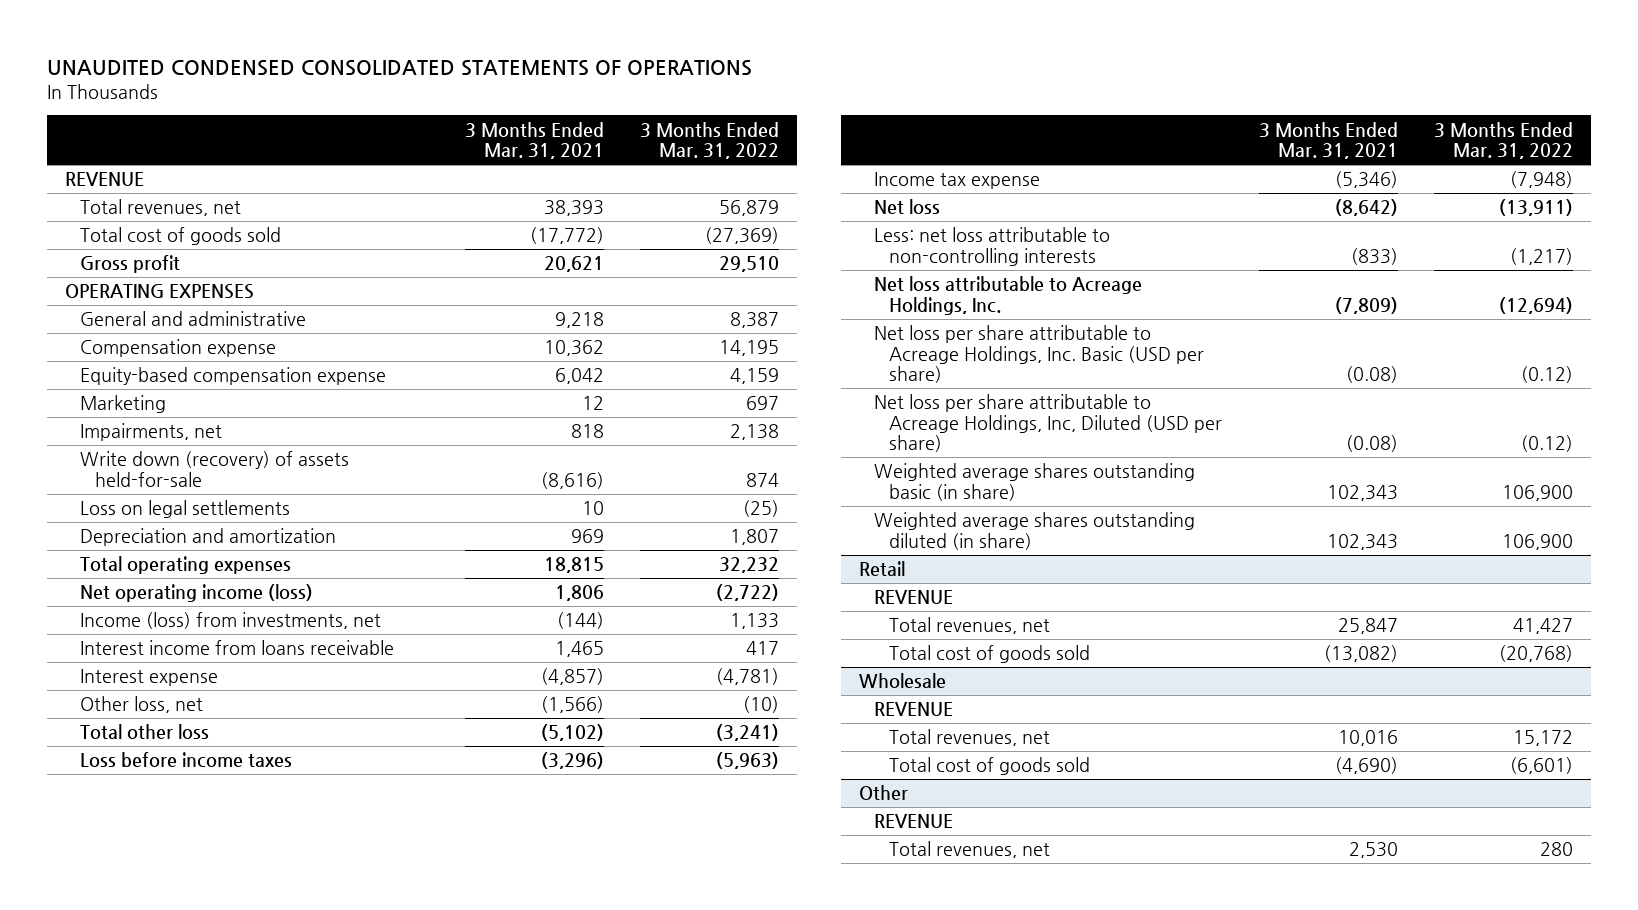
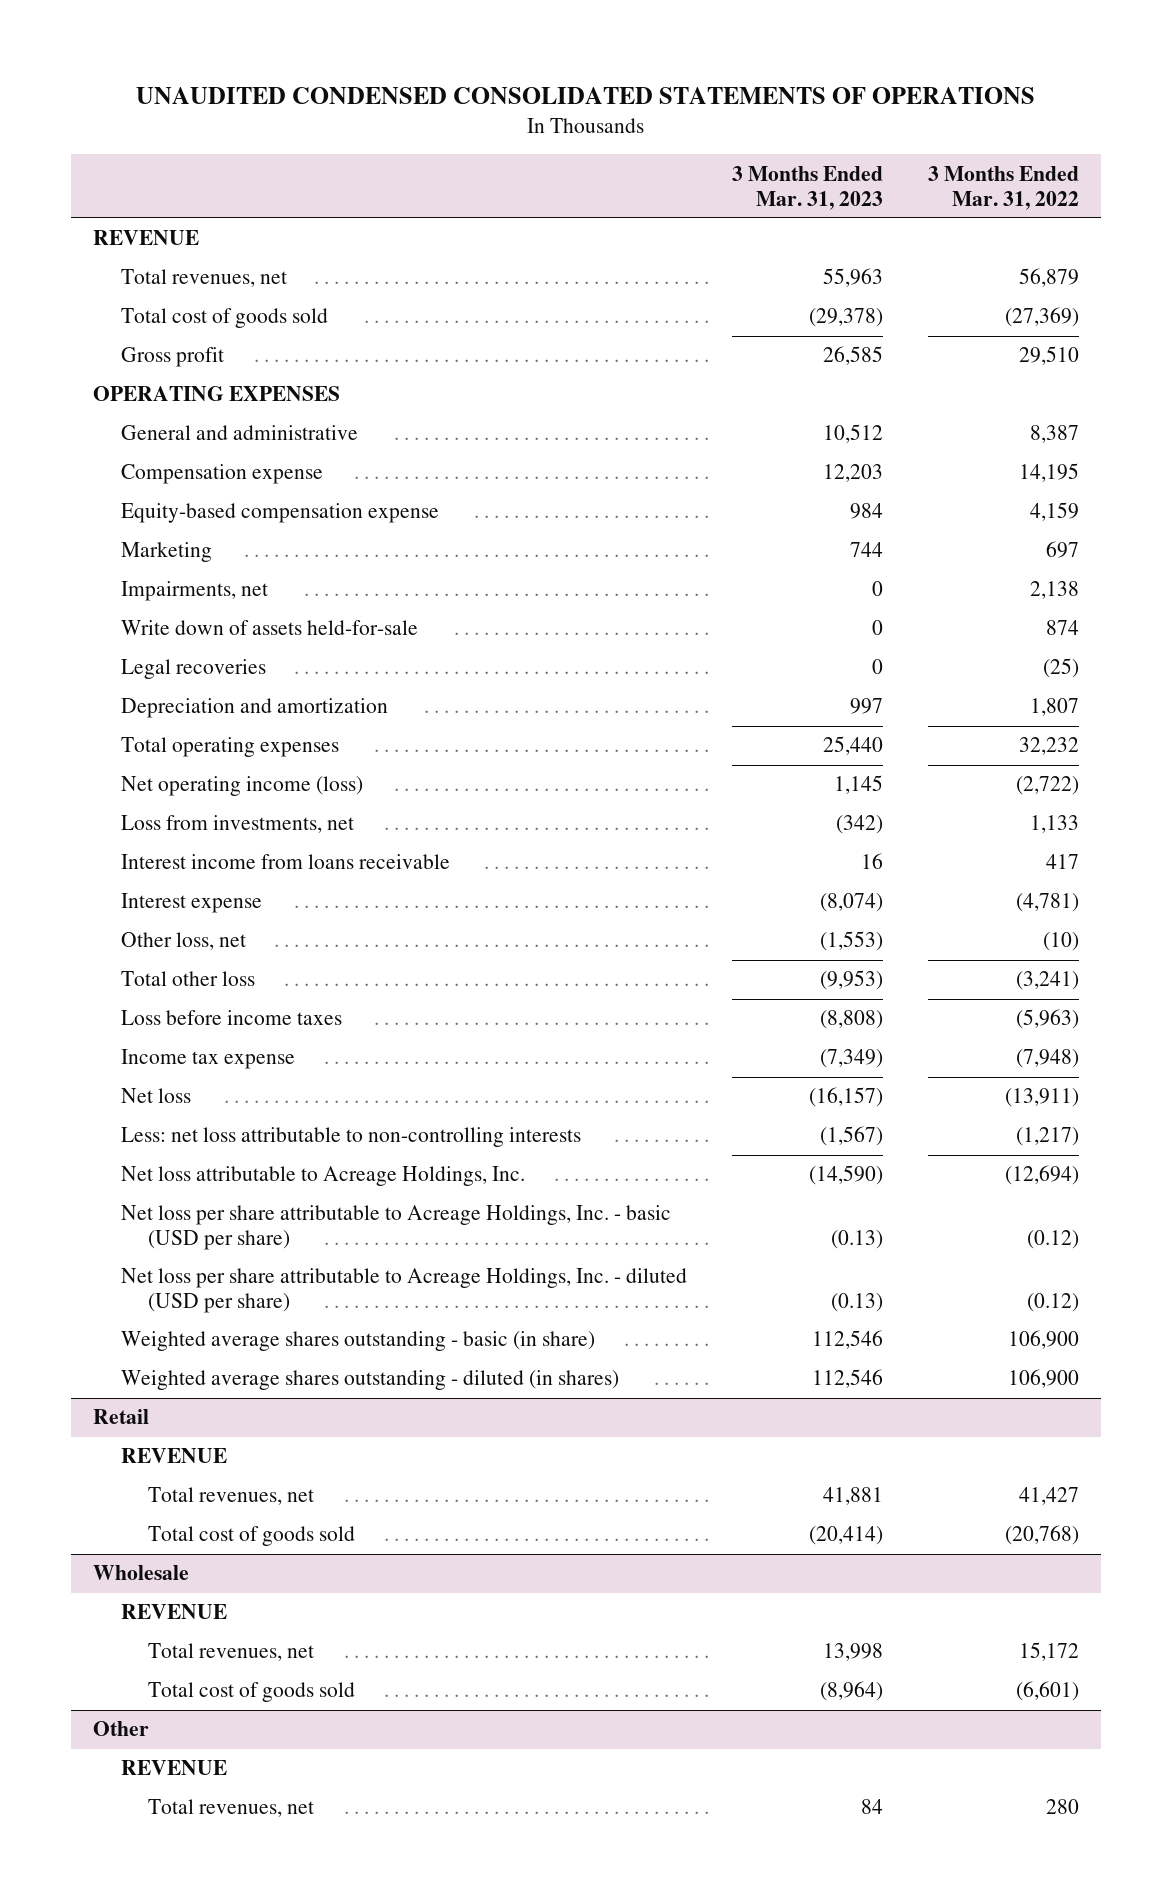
[464,121,604,160] 3 Months Ended Mar. 31, 2021 -> none
none -> [731,165,883,210] 3 Months Ended Mar. 31, 2023
[80,451,350,487] Write down (recovery) of assets held-for-sale -> [120,620,418,636] Write down of assets held-for-sale
[80,500,291,519] Loss on legal settlements -> [120,659,266,680] Legal recoveries
[80,612,382,630] Income (loss) from investments, net -> [120,815,354,834] Loss from investments, net
[874,325,1205,383] Net loss per share attributable to Acreage Holdings, Inc. Basic (USD per share) -> [120,1205,671,1251] Net loss per share attributable to Acreage Holdings, Inc. - basic (USD per share)
[874,394,1223,452] Net loss per share attributable to Acreage Holdings, Inc, Diluted (USD per share) -> [120,1268,687,1314] Net loss per share attributable to Acreage Holdings, Inc. - diluted (USD per share)
[874,463,1196,501] Weighted average shares outstanding basic (in share) -> [120,1331,595,1352] Weighted average shares outstanding - basic (in share)
[874,512,1196,550] Weighted average shares outstanding diluted (in share) -> [120,1370,619,1391] Weighted average shares outstanding - diluted (in shares)

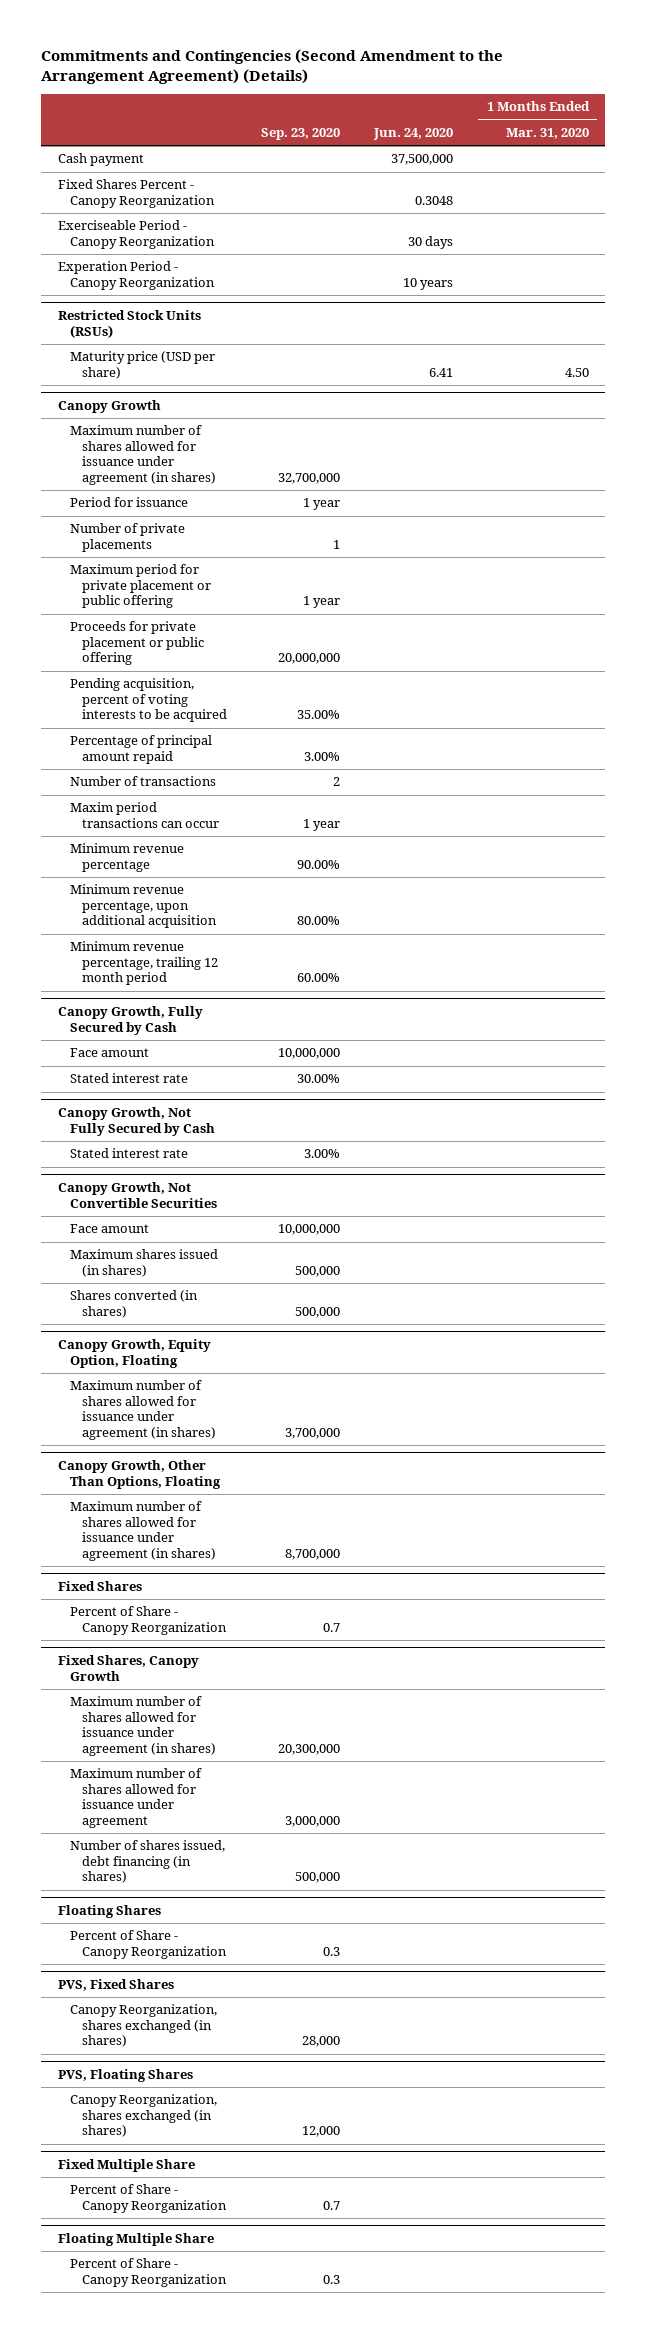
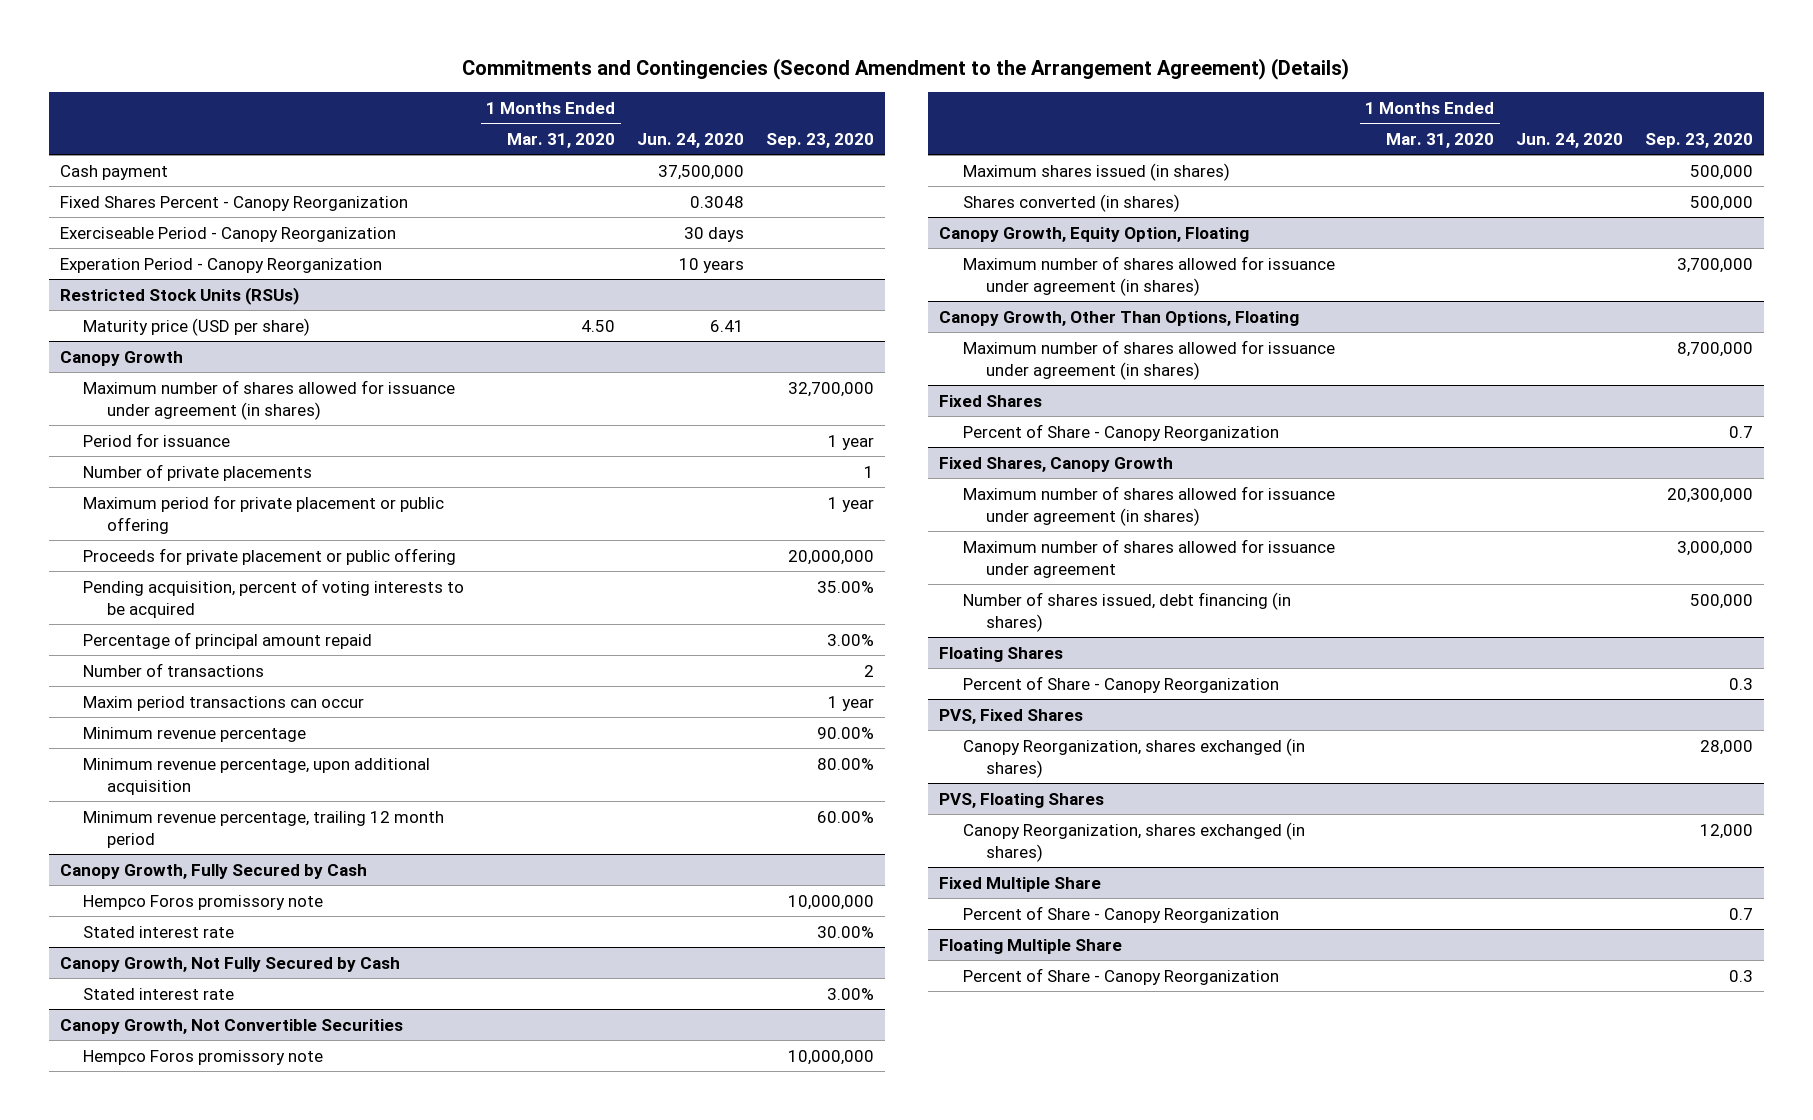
[69,1048,149,1058] Face amount -> [83,894,324,910] Hempco Foros promissory note
[69,1224,149,1234] Face amount -> [83,1049,324,1065] Hempco Foros promissory note

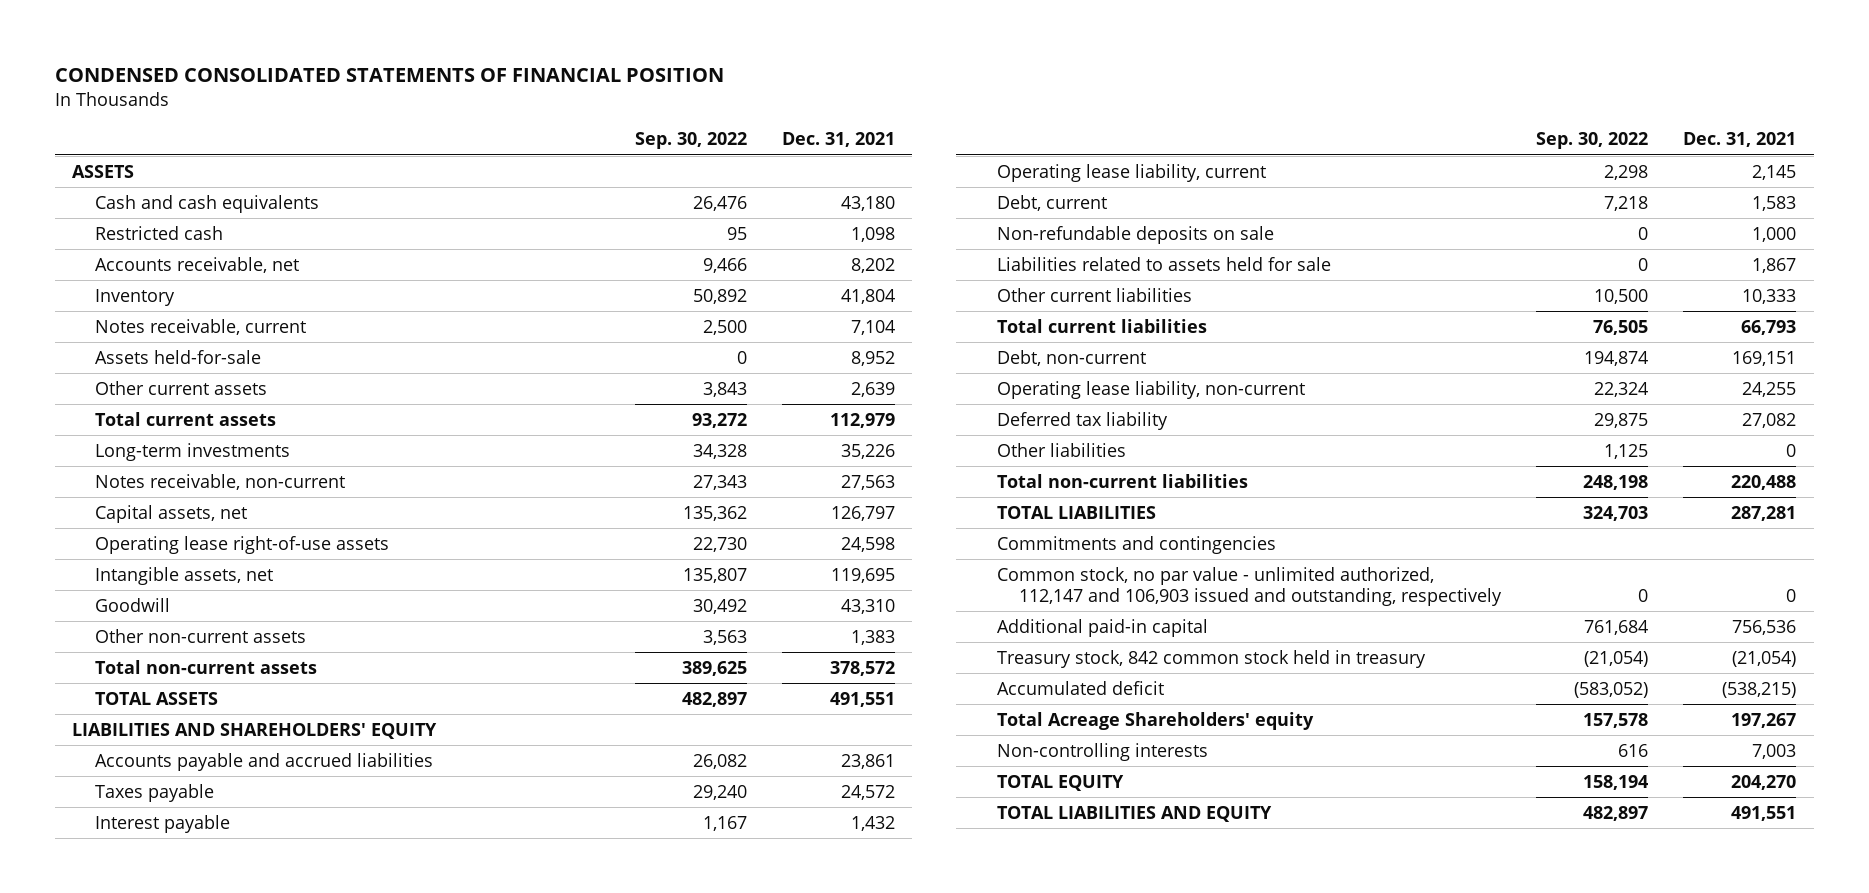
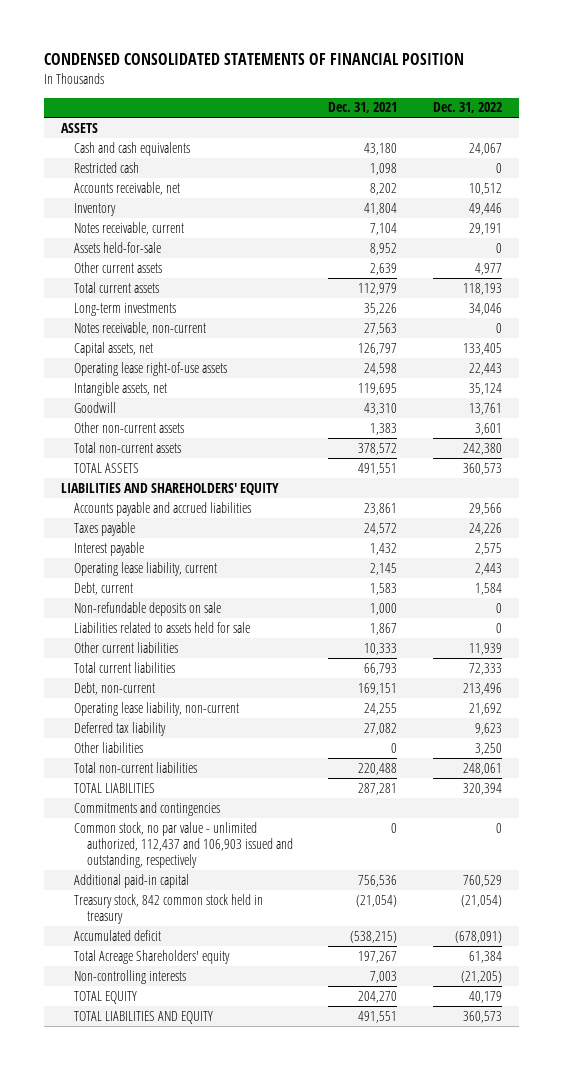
[634,132,747,150] Sep. 30, 2022 -> none
none -> [432,102,502,114] Dec. 31, 2022
[996,566,1503,606] Common stock, no par value - unlimited authorized, 112,147 and 106,903 issued and outstanding, respectively -> [74,821,293,869] Common stock, no par value - unlimited authorized, 112,437 and 106,903 issued and outstanding, respectively

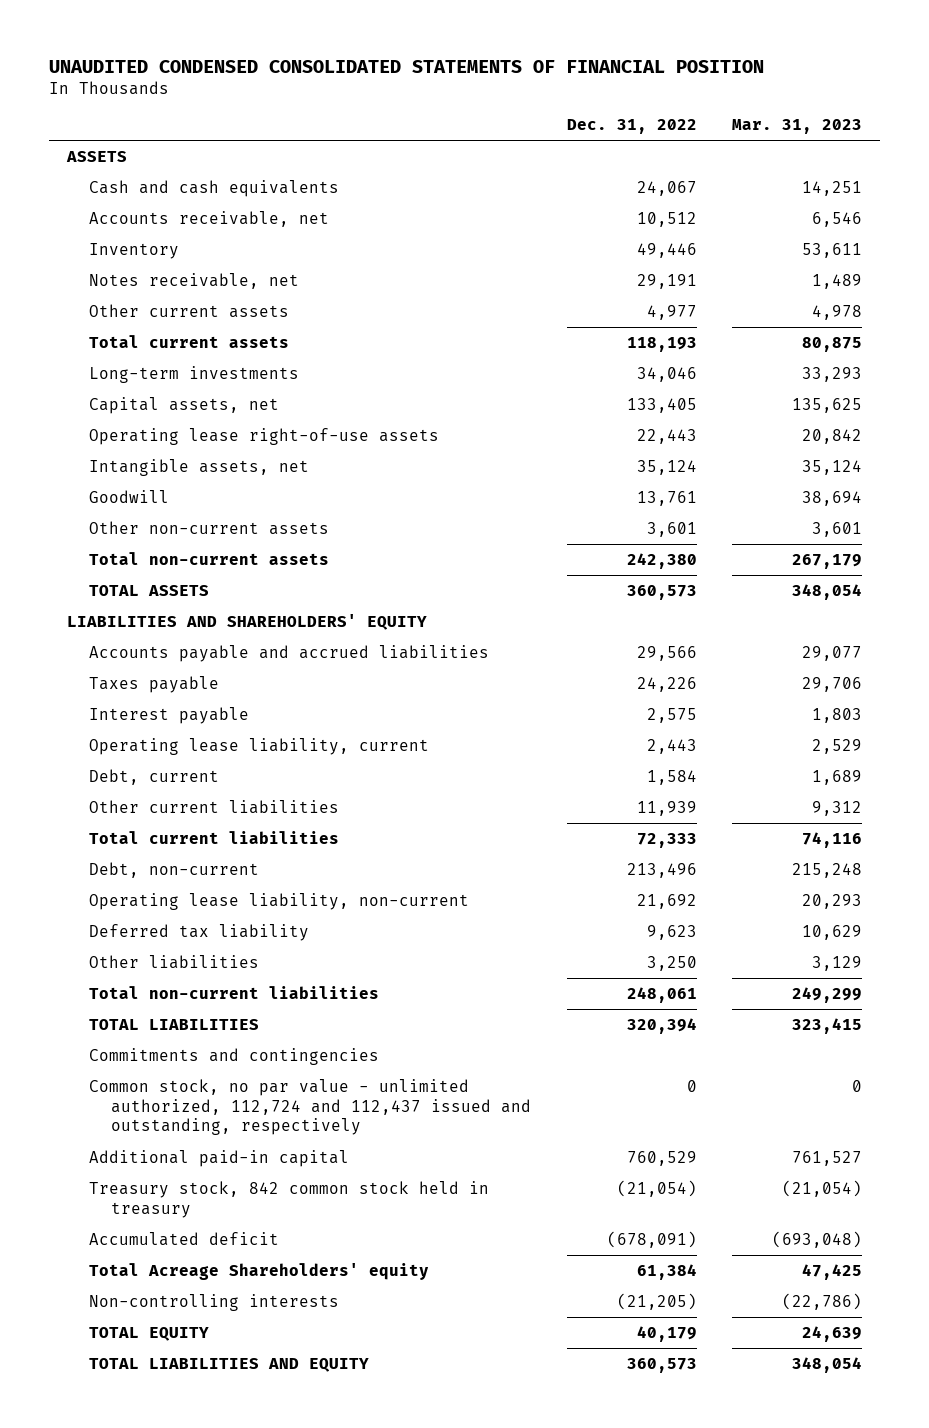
[43,53,464,66] CONDENSED CONSOLIDATED STATEMENTS OF FINANCIAL POSITION -> [48,59,764,73] UNAUDITED CONDENSED CONSOLIDATED STATEMENTS OF FINANCIAL POSITION
[328,102,398,114] Dec. 31, 2021 -> none
none -> [732,119,863,135] Mar. 31, 2023
[74,161,140,173] Restricted cash -> none
[74,241,162,253] Assets held-for-sale -> none
[74,221,185,235] Notes receivable, current -> [88,273,299,290] Notes receivable, net
[74,321,207,335] Notes receivable, non-current -> none
[74,601,222,616] Non-refundable deposits on sale -> none
[74,621,251,633] Liabilities related to assets held for sale -> none
[74,821,293,869] Common stock, no par value - unlimited authorized, 112,437 and 106,903 issued and outstanding, respectively -> [88,1079,532,1136] Common stock, no par value - unlimited authorized, 112,724 and 112,437 issued and outstanding, respectively

